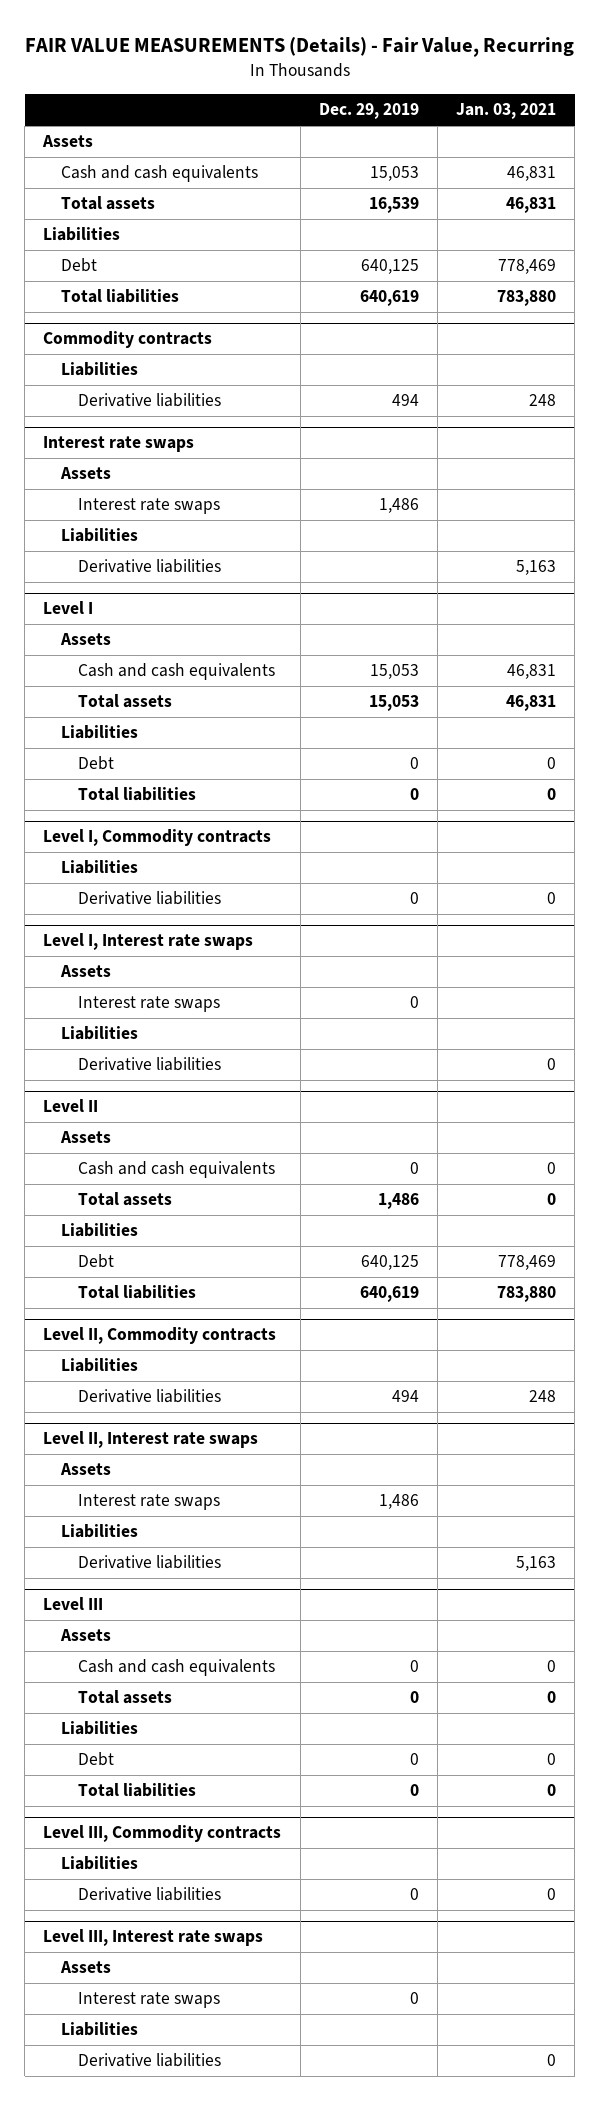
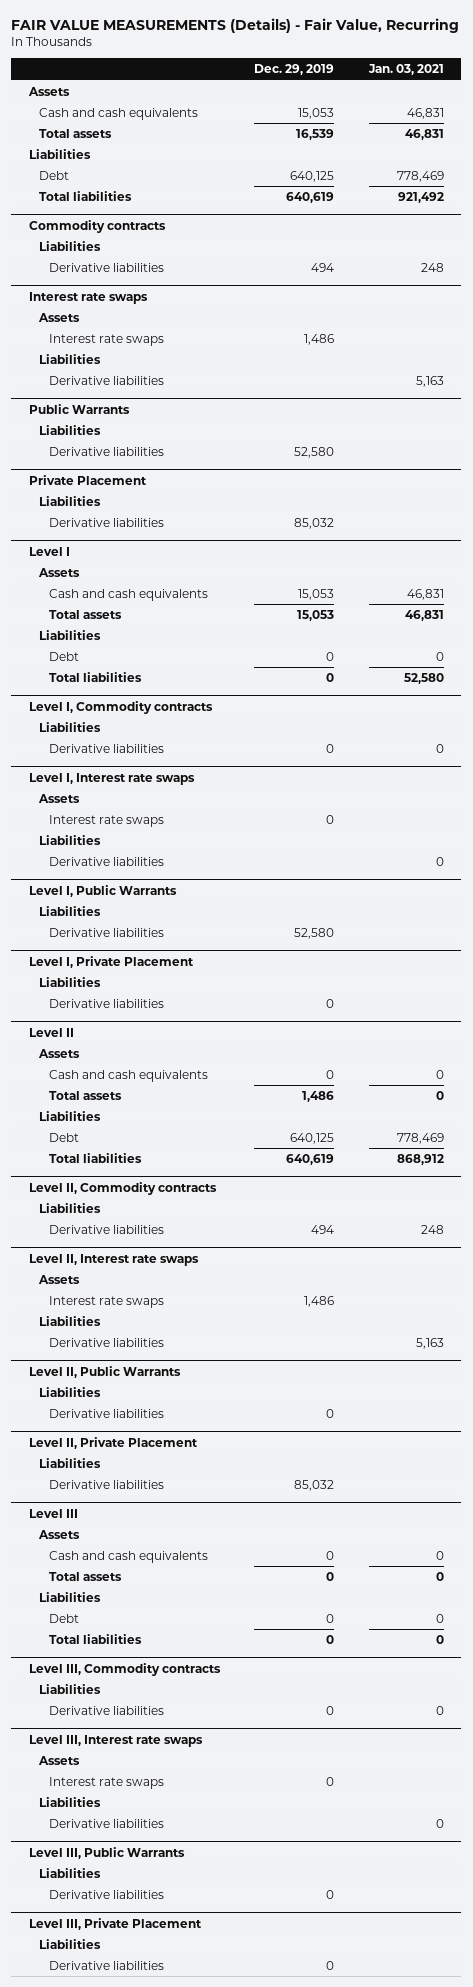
[496,290,556,307] 783,880 -> [397,191,444,203] 921,492
none -> [28,403,130,414] Public Warrants
none -> [38,424,101,435] Liabilities
none -> [48,446,164,456] Derivative liabilities
none -> [28,474,147,485] Private Placement
none -> [38,495,101,506] Liabilities
none -> [48,517,164,527] Derivative liabilities
[546,788,556,801] 0 -> [403,672,444,684] 52,580
none -> [28,884,177,897] Level I, Public Warrants
none -> [38,905,101,916] Liabilities
none -> [48,927,164,937] Derivative liabilities
none -> [28,955,194,968] Level I, Private Placement
none -> [38,976,101,987] Liabilities
none -> [48,998,164,1008] Derivative liabilities
[496,1286,556,1303] 783,880 -> [396,1153,444,1165] 868,912
none -> [28,1365,181,1378] Level II, Public Warrants
none -> [38,1386,101,1397] Liabilities
none -> [48,1408,164,1418] Derivative liabilities
none -> [28,1436,198,1449] Level II, Private Placement
none -> [38,1457,101,1468] Liabilities
none -> [48,1479,164,1489] Derivative liabilities
none -> [28,1846,185,1859] Level III, Public Warrants
none -> [38,1867,101,1878] Liabilities
none -> [48,1889,164,1899] Derivative liabilities
none -> [28,1917,202,1930] Level III, Private Placement
none -> [38,1938,101,1949] Liabilities
none -> [48,1960,164,1970] Derivative liabilities

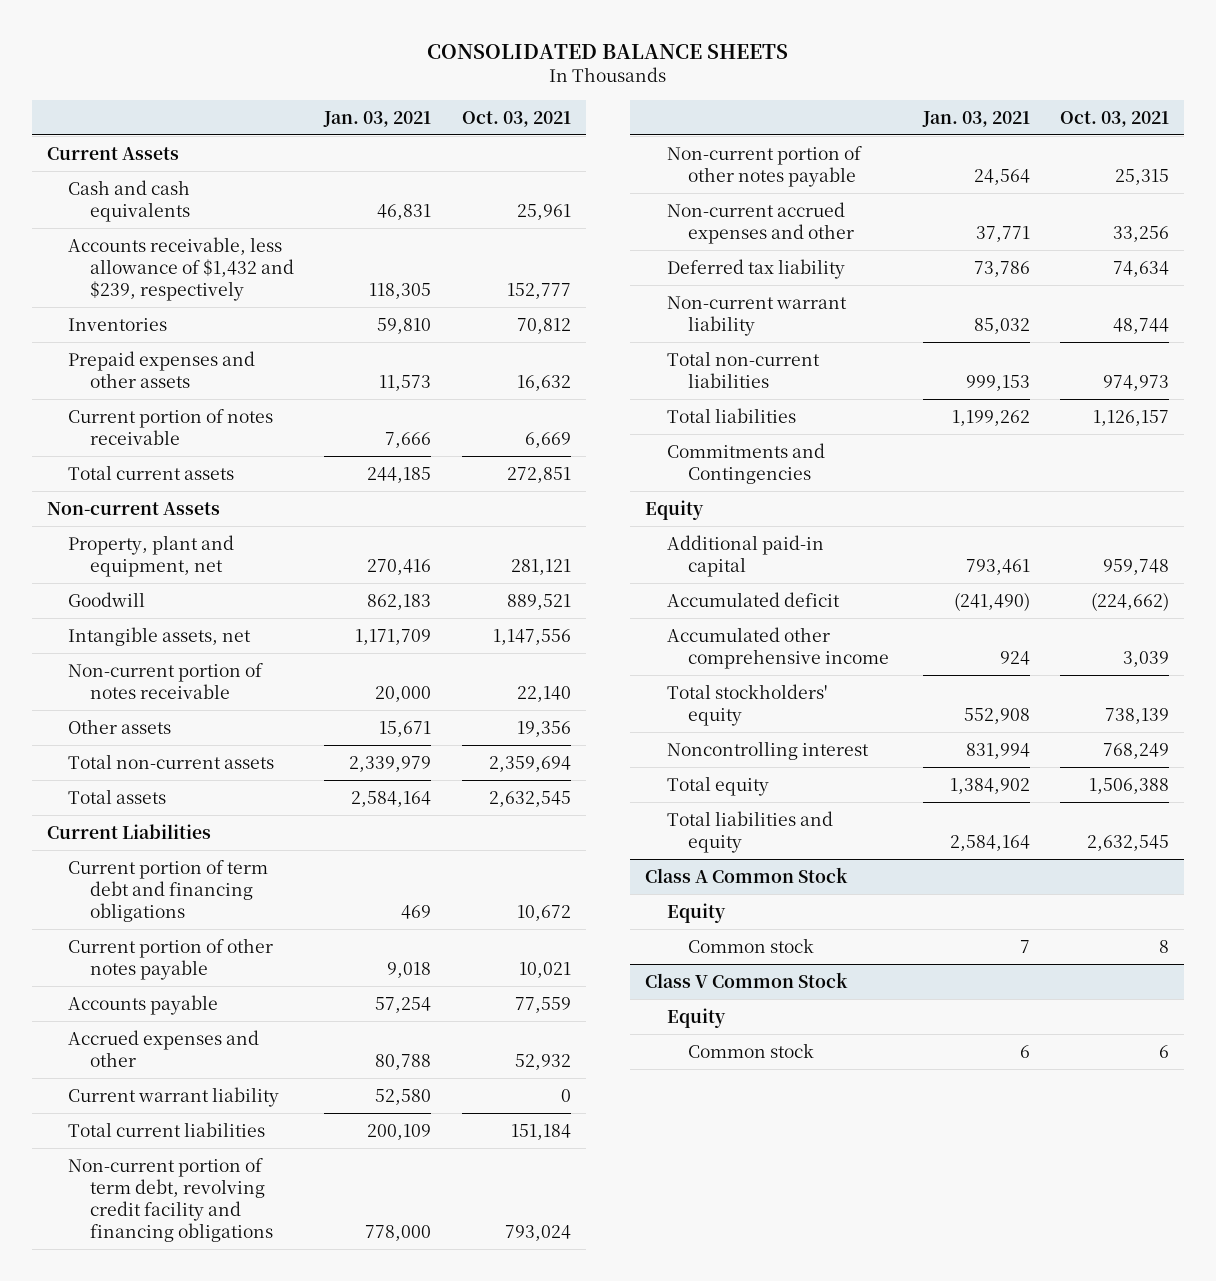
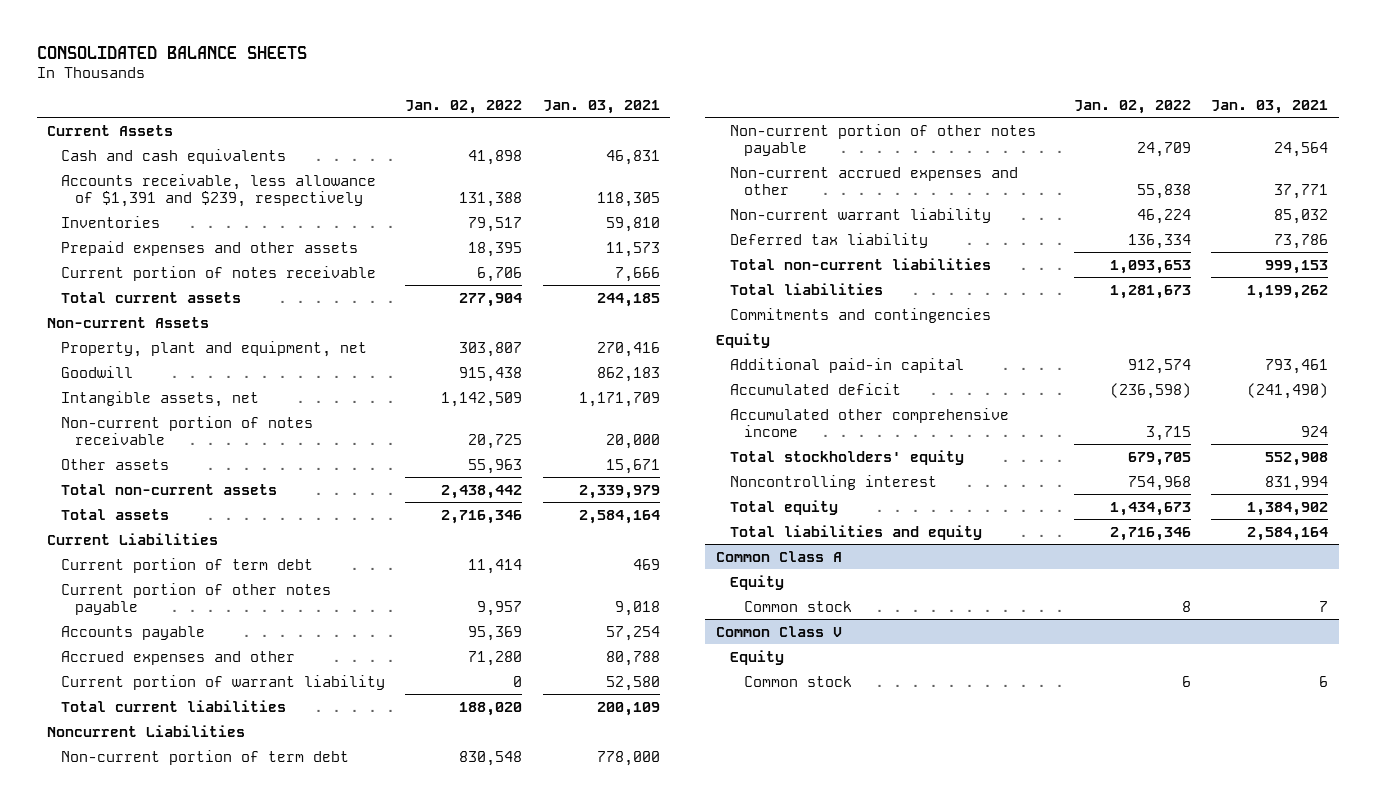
[461,110,571,127] Oct. 03, 2021 -> none
none -> [405,99,523,114] Jan. 02, 2022
[68,236,294,302] Accounts receivable, less allowance of $1,432 and $239, respectively -> [60,173,376,207] Accounts receivable, less allowance of $1,391 and $239, respectively
[68,859,269,923] Current portion of term debt and financing obligations -> [60,557,313,573] Current portion of term debt
[68,1086,280,1107] Current warrant liability -> [60,674,385,690] Current portion of warrant liability
none -> [46,724,245,737] Noncurrent Liabilities
[68,1157,273,1243] Non-current portion of term debt, revolving credit facility and financing obligations -> [60,749,349,765] Non-current portion of term debt
[666,258,845,279] Deferred tax liability -> [729,232,928,248] Deferred tax liability
[666,442,825,484] Commitments and Contingencies -> [729,307,991,323] Commitments and contingencies
[645,866,849,883] Class A Common Stock -> [715,550,842,562] Common Class A
[645,971,849,988] Class V Common Stock -> [715,625,842,637] Common Class V

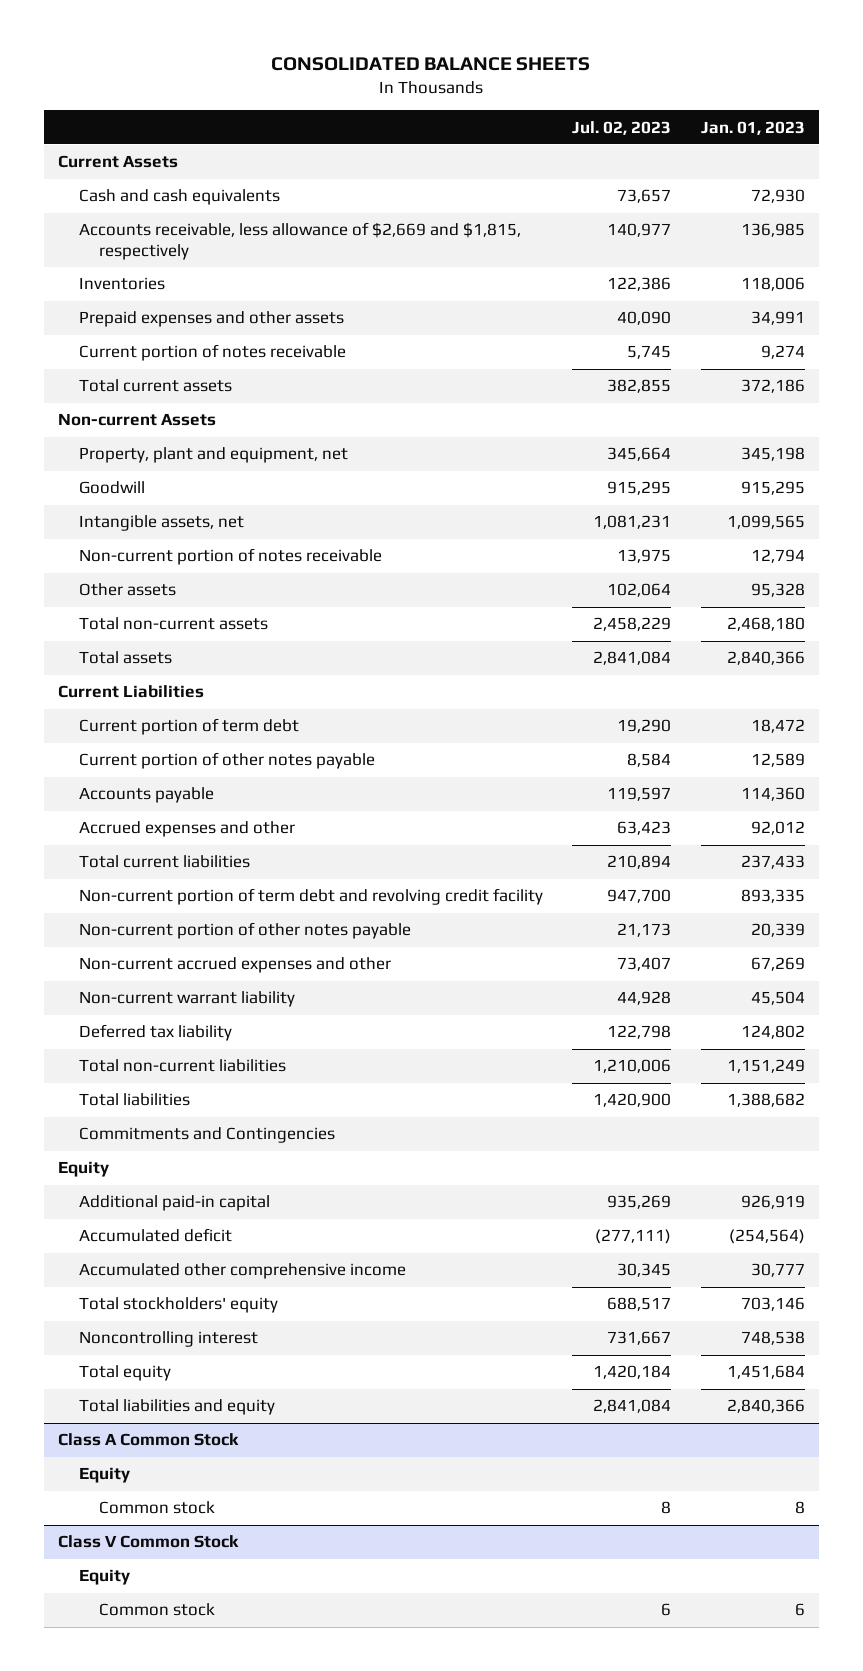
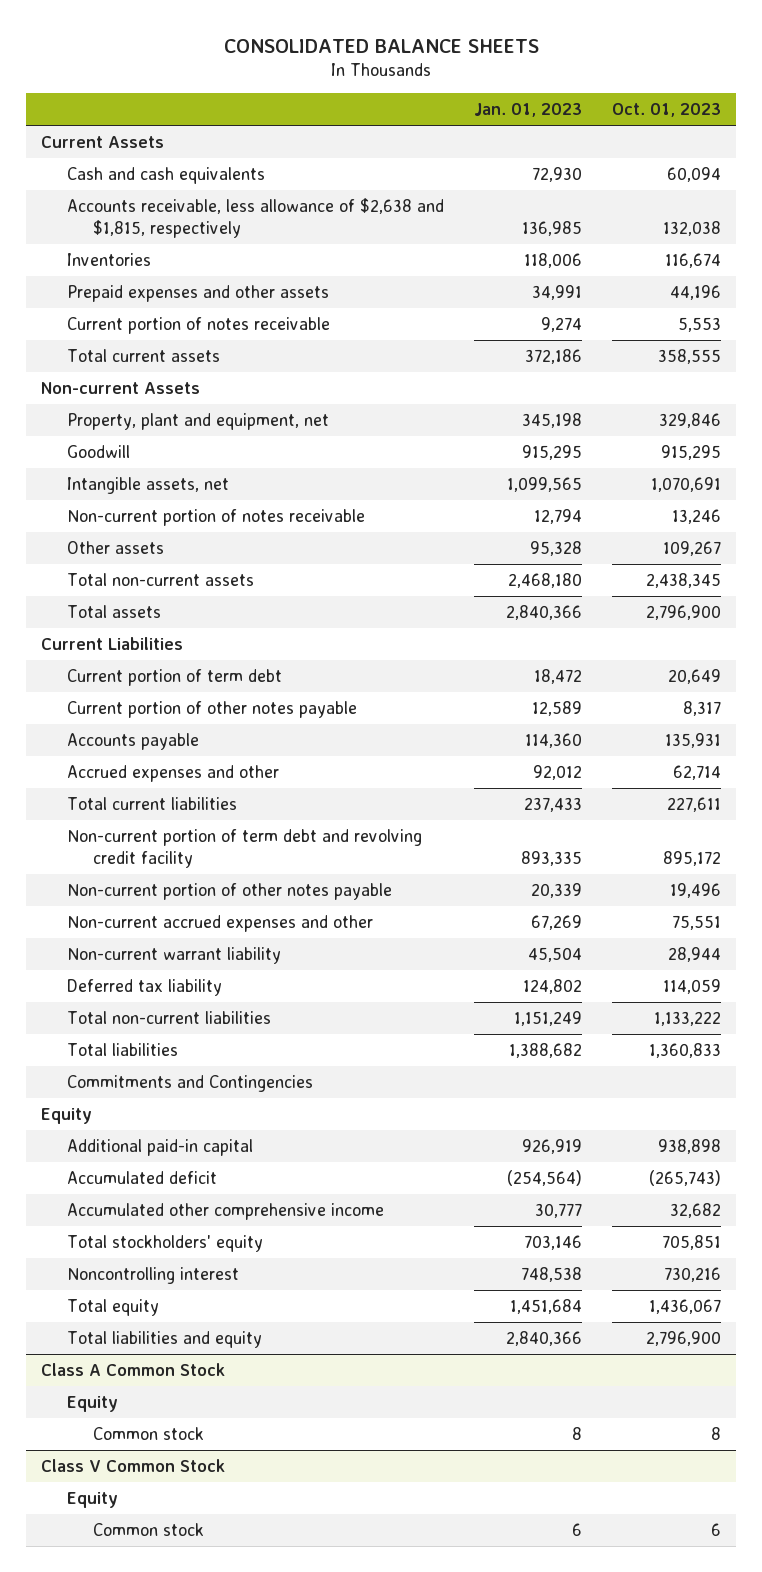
[572,120,672,135] Jul. 02, 2023 -> none
none -> [612,103,722,118] Oct. 01, 2023
[78,222,521,260] Accounts receivable, less allowance of $2,669 and $1,815, respectively -> [66,197,444,239] Accounts receivable, less allowance of $2,638 and $1,815, respectively

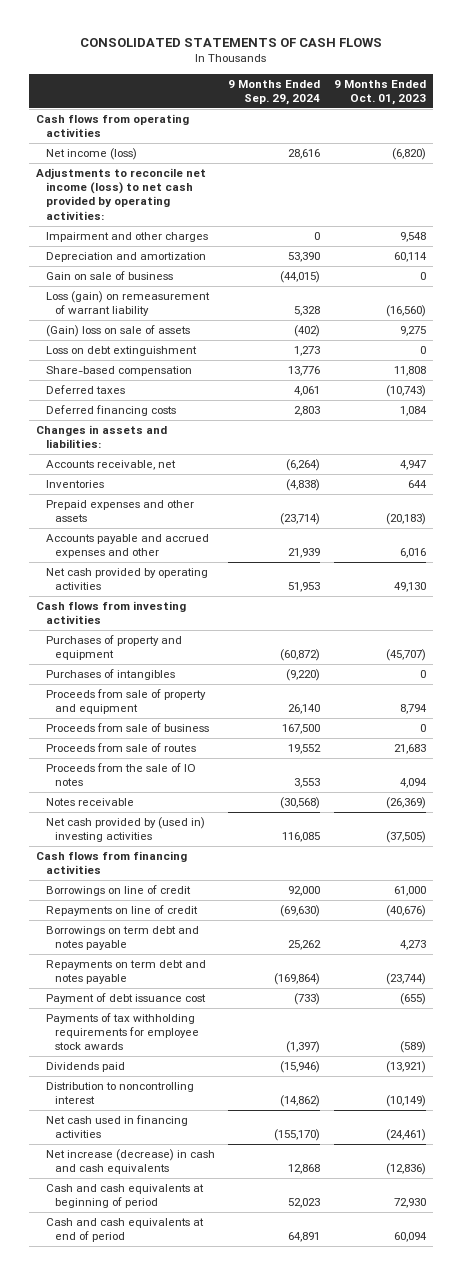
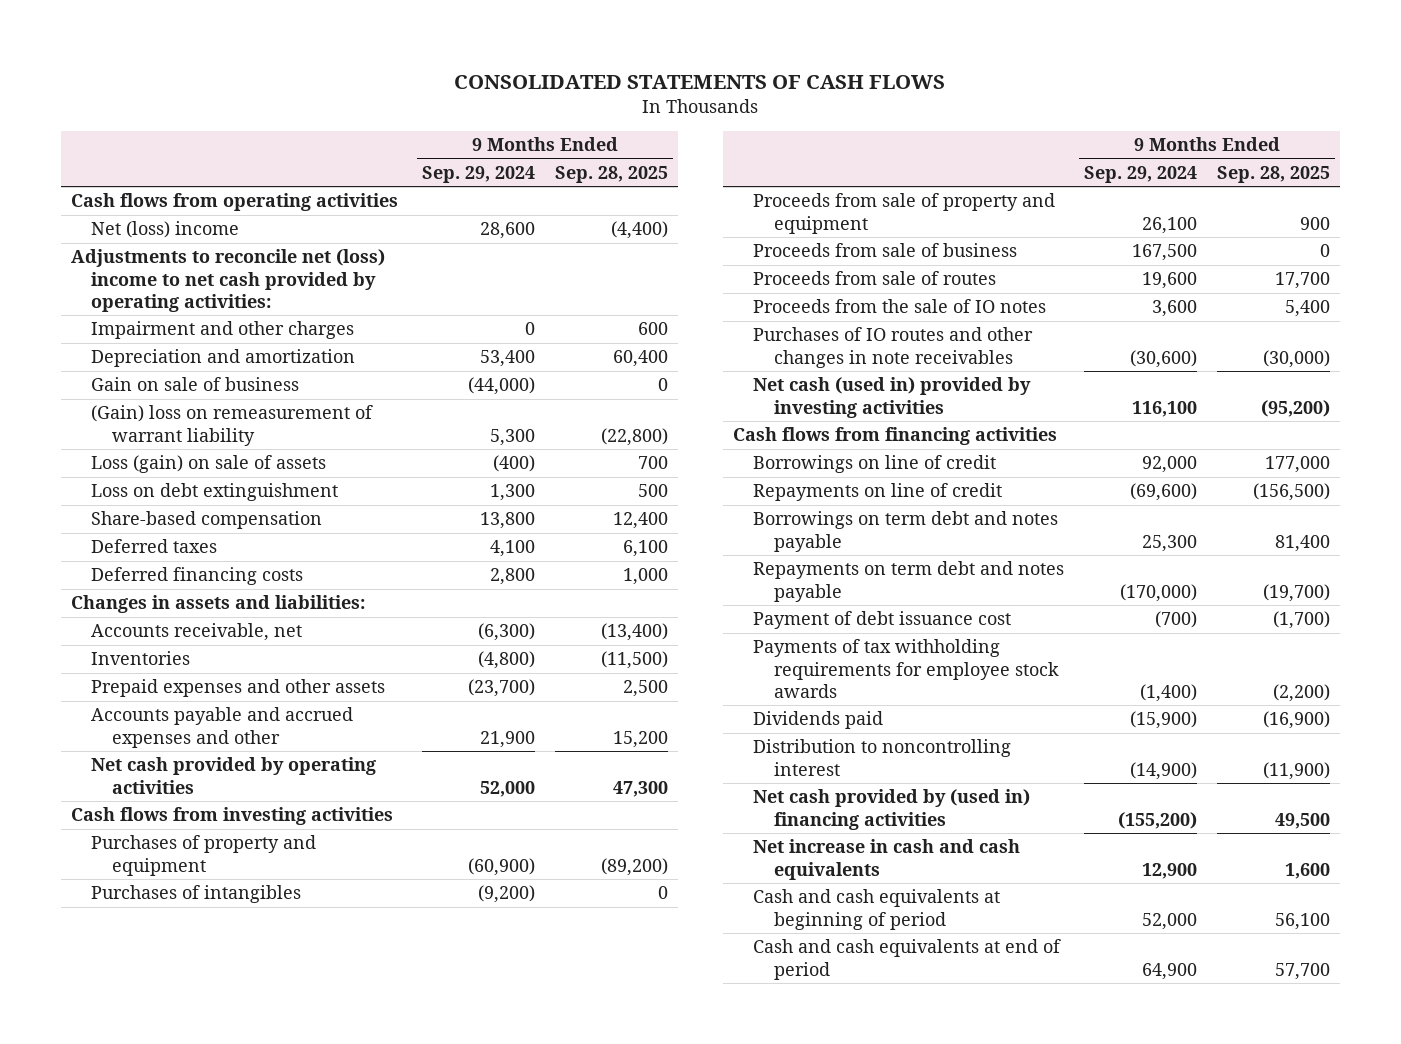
[333,79,426,105] 9 Months Ended Oct. 01, 2023 -> none
none -> [555,165,669,183] Sep. 28, 2025
[45,148,137,161] Net income (loss) -> [91,221,240,239] Net (loss) income
[288,149,321,160] 28,616 -> [480,222,536,240] 28,600
[36,168,207,220] Adjustments to reconcile net income (loss) to net cash provided by operating activities: -> [70,249,385,313] Adjustments to reconcile net (loss) income to net cash provided by operating activities:
[288,252,321,263] 53,390 -> [480,350,536,368] 53,400
[280,271,321,284] (44,015) -> [468,377,536,396] (44,000)
[45,291,210,317] Loss (gain) on remeasurement of warrant liability -> [91,405,374,446] (Gain) loss on remeasurement of warrant liability
[294,306,321,317] 5,328 -> [490,428,536,446] 5,300
[45,325,190,338] (Gain) loss on sale of assets -> [91,455,327,474] Loss (gain) on sale of assets
[294,325,321,338] (402) -> [493,455,536,473] (400)
[294,346,321,357] 1,273 -> [490,484,536,502] 1,300
[288,366,321,377] 13,776 -> [480,512,536,530] 13,800
[294,386,321,397] 4,061 -> [490,540,536,558] 4,100
[294,406,321,417] 2,803 -> [490,568,536,586] 2,800
[286,459,321,472] (6,264) -> [478,623,536,642] (6,300)
[286,479,321,492] (4,838) -> [478,651,536,670] (4,800)
[280,513,321,526] (23,714) -> [468,679,536,698] (23,700)
[288,548,321,559] 21,939 -> [480,730,536,748] 21,900
[288,582,321,593] 51,953 -> [480,780,536,797] 52,000
[280,649,321,662] (60,872) -> [468,857,536,876] (60,900)
[286,669,321,682] (9,220) -> [478,885,536,904] (9,200)
[288,704,321,715] 26,140 -> [1142,216,1198,234] 26,100
[45,798,134,807] Notes receivable -> none
[288,744,322,755] 19,552 -> [1142,272,1198,290] 19,600
[294,778,321,789] 3,553 -> [1152,300,1198,318] 3,600
none -> [753,327,1034,368] Purchases of IO routes and other changes in note receivables
[45,817,205,843] Net cash provided by (used in) investing activities -> [753,377,1032,418] Net cash (used in) provided by investing activities
[282,832,321,843] 116,085 -> [1132,400,1198,417] 116,100
[280,905,321,918] (69,630) -> [1130,483,1198,502] (69,600)
[288,940,322,951] 25,262 -> [1142,534,1198,552] 25,300
[274,973,321,986] (169,864) -> [1120,583,1198,602] (170,000)
[294,993,321,1006] (733) -> [1155,611,1198,629] (700)
[286,1041,321,1054] (1,397) -> [1140,684,1198,703] (1,400)
[280,1061,321,1074] (15,946) -> [1130,711,1198,730] (15,900)
[280,1095,321,1108] (14,862) -> [1130,761,1198,780] (14,900)
[45,1115,188,1139] Net cash used in financing activities -> [753,789,1031,830] Net cash provided by (used in) financing activities
[274,1129,321,1142] (155,170) -> [1118,811,1198,829] (155,200)
[45,1149,215,1175] Net increase (decrease) in cash and cash equivalents -> [753,839,1021,880] Net increase in cash and cash equivalents
[288,1164,321,1175] 12,868 -> [1142,862,1198,879] 12,900
[288,1198,321,1209] 52,023 -> [1142,912,1198,930] 52,000
[288,1232,321,1243] 64,891 -> [1142,962,1198,980] 64,900

